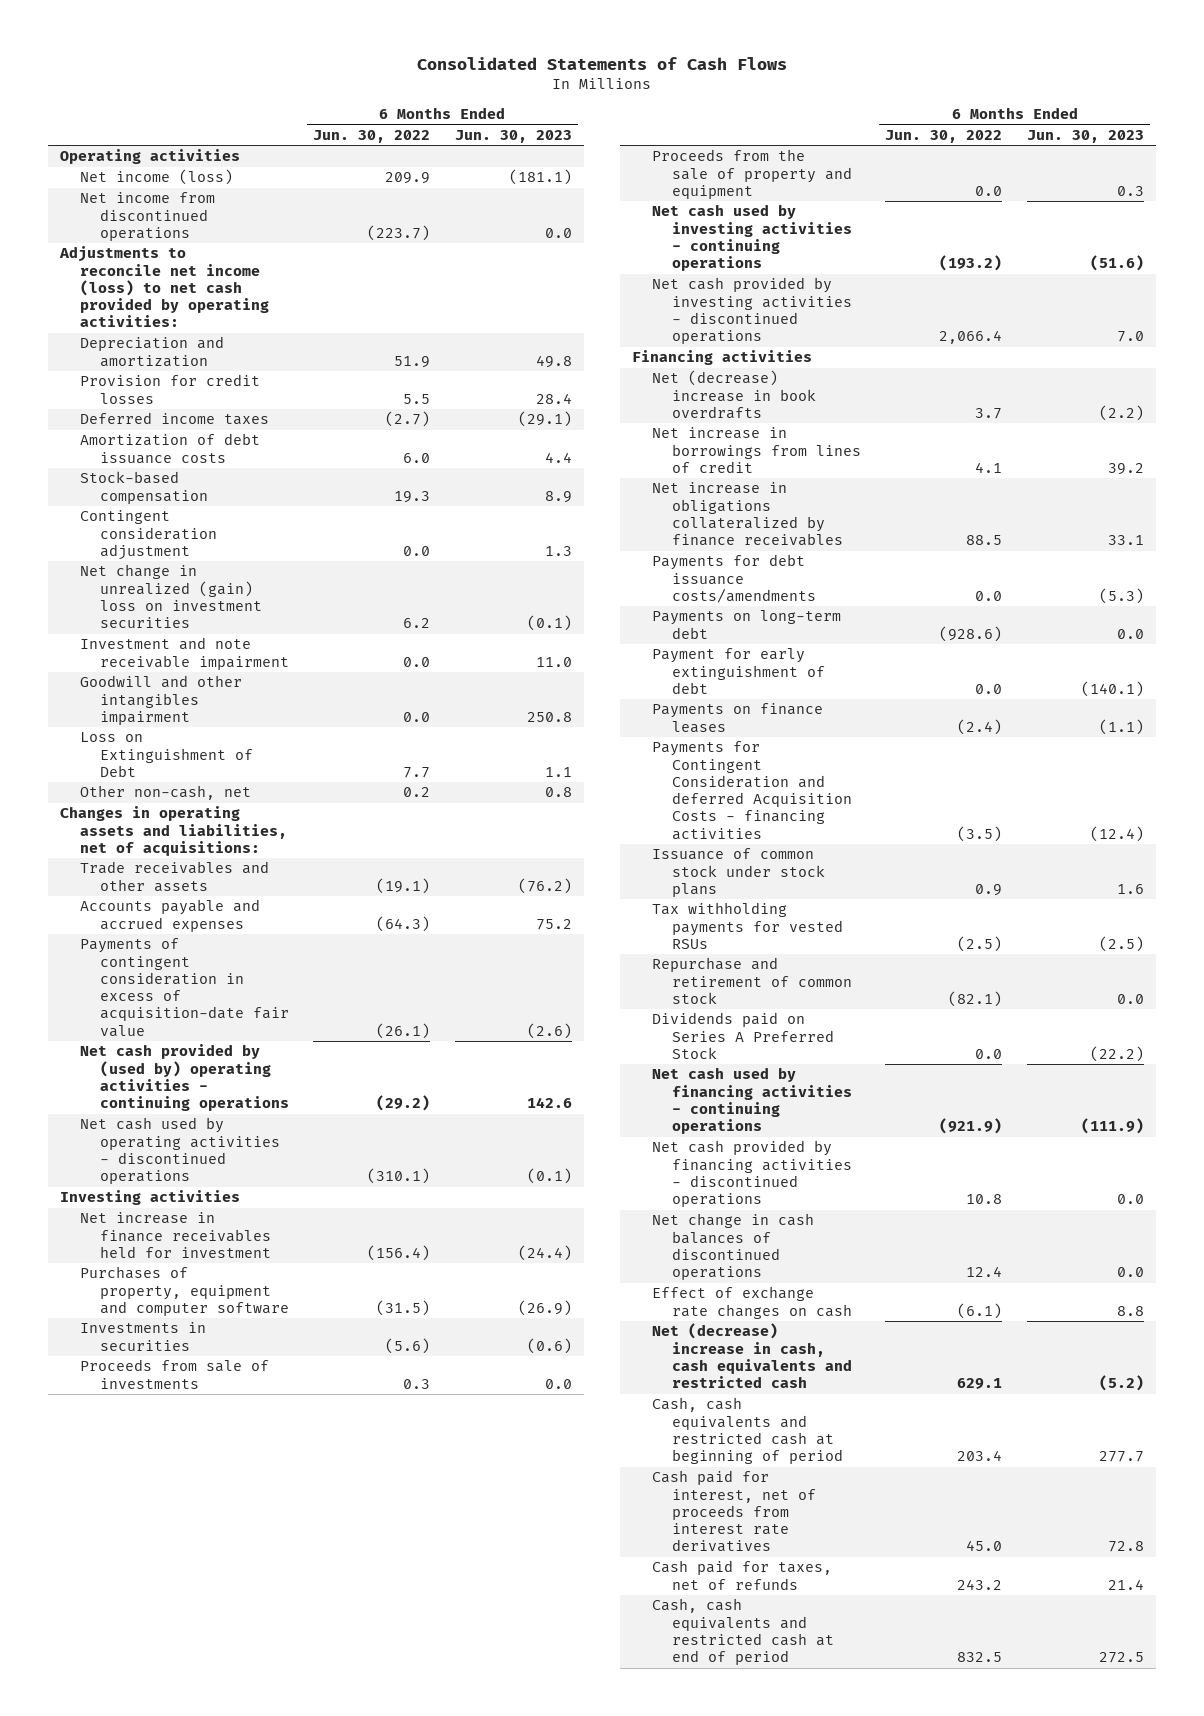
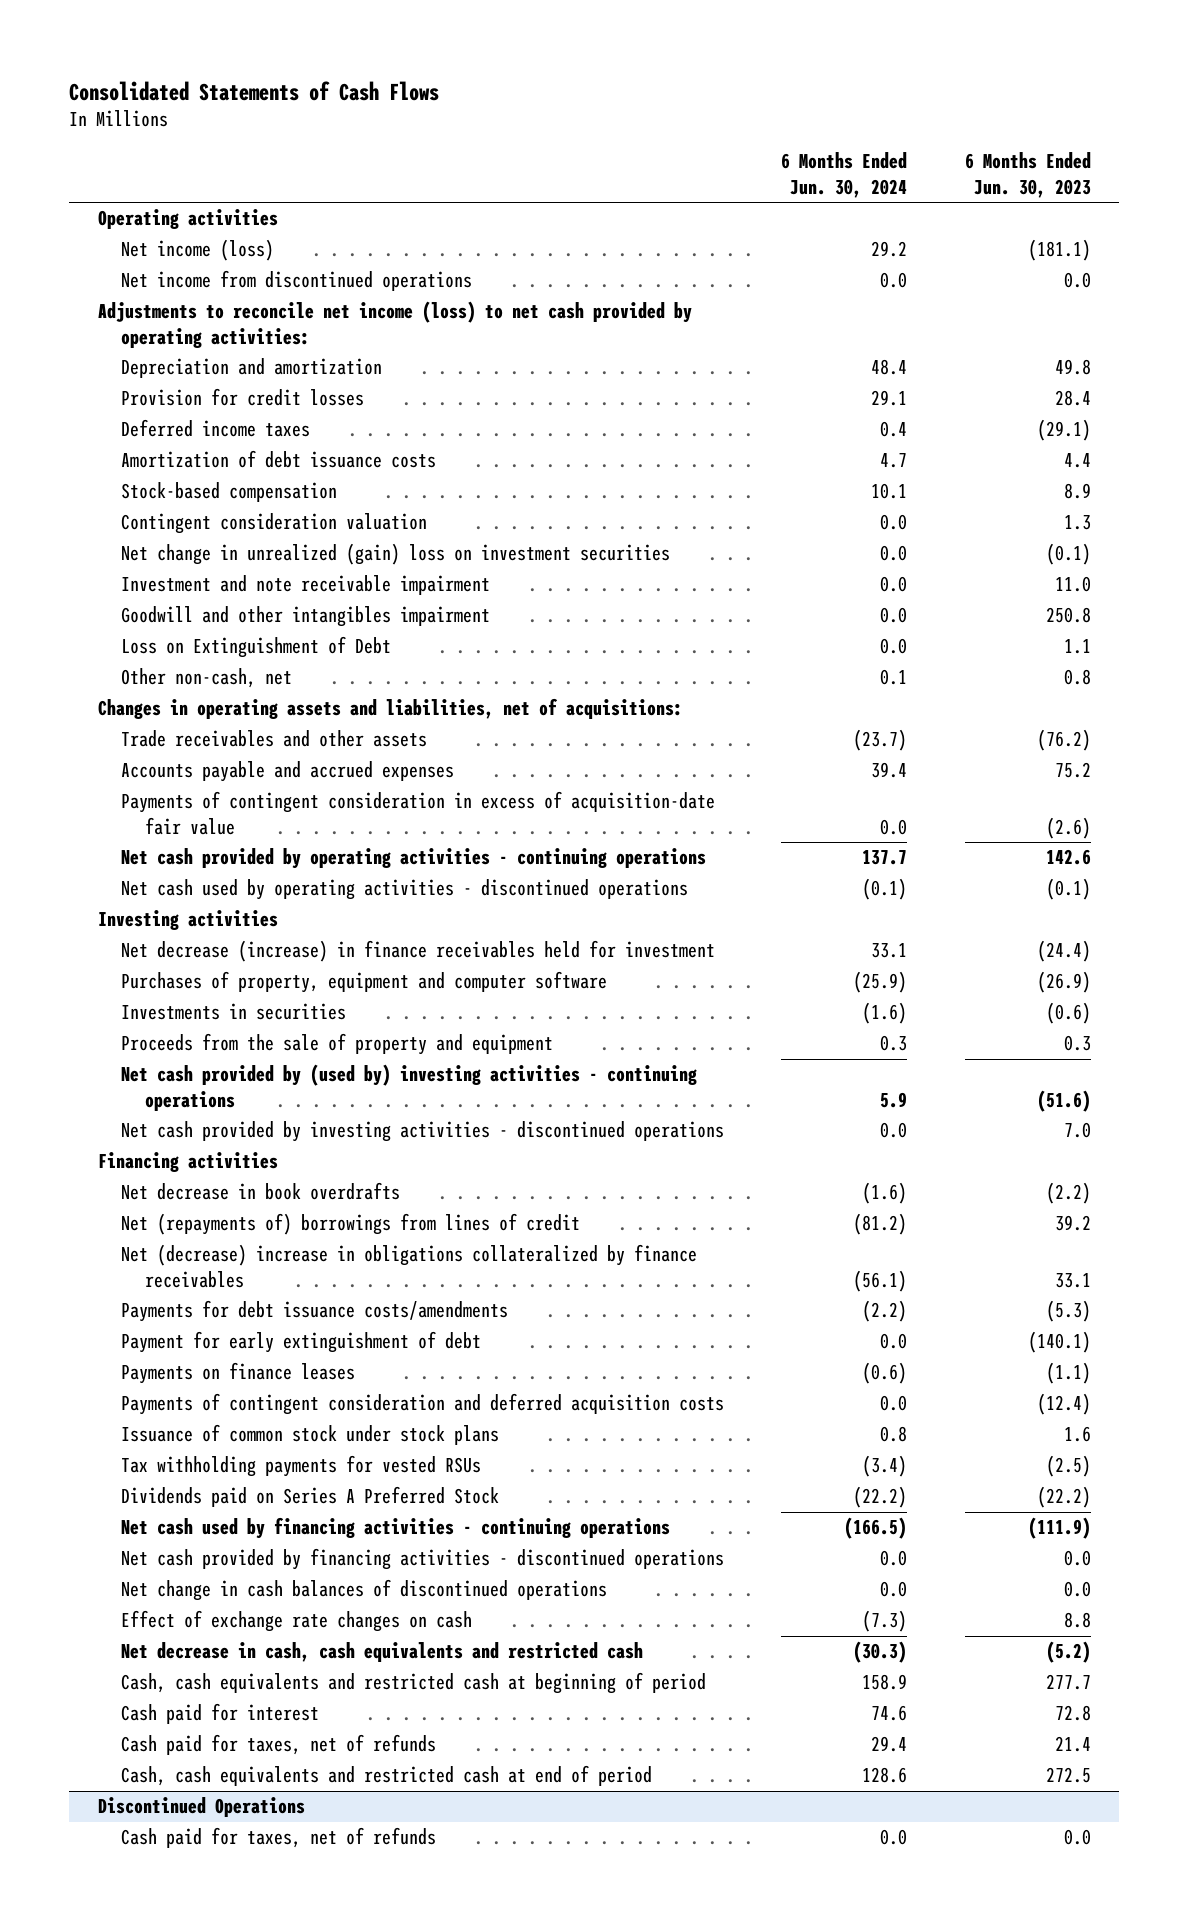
[313,129,431,143] Jun. 30, 2022 -> none
none -> [781,152,908,198] 6 Months Ended Jun. 30, 2024
[79,510,217,560] Contingent consideration adjustment -> [121,513,428,535] Contingent consideration valuation
[79,1044,289,1112] Net cash provided by (used by) operating activities - continuing operations -> [121,848,707,870] Net cash provided by operating activities - continuing operations
[79,1212,271,1258] Net increase in finance receivables held for investment -> [121,940,716,963] Net decrease (increase) in finance receivables held for investment
[79,1359,269,1389] Proceeds from sale of investments -> none
[652,204,853,272] Net cash used by investing activities - continuing operations -> [121,1064,698,1111] Net cash provided by (used by) investing activities - continuing operations
[652,370,817,419] Net (decrease) increase in book overdrafts -> [121,1182,401,1201] Net decrease in book overdrafts
[652,427,862,473] Net increase in borrowings from lines of credit -> [121,1213,581,1236] Net (repayments of) borrowings from lines of credit
[652,482,844,547] Net increase in obligations collateralized by finance receivables -> [121,1244,698,1288] Net (decrease) increase in obligations collateralized by finance receivables
[652,610,842,639] Payments on long-term debt -> none
[652,741,853,840] Payments for Contingent Consideration and deferred Acquisition Costs - financing activities -> [121,1393,725,1416] Payments of contingent consideration and deferred acquisition costs
[652,957,853,1004] Repurchase and retirement of common stock -> none
[652,1323,853,1389] Net (decrease) increase in cash, cash equivalents and restricted cash -> [121,1642,644,1663] Net decrease in cash, cash equivalents and restricted cash
[652,1470,817,1553] Cash paid for interest, net of proceeds from interest rate derivatives -> [121,1703,320,1725] Cash paid for interest
none -> [97,1797,305,1818] Discontinued Operations
none -> [121,1827,437,1849] Cash paid for taxes, net of refunds

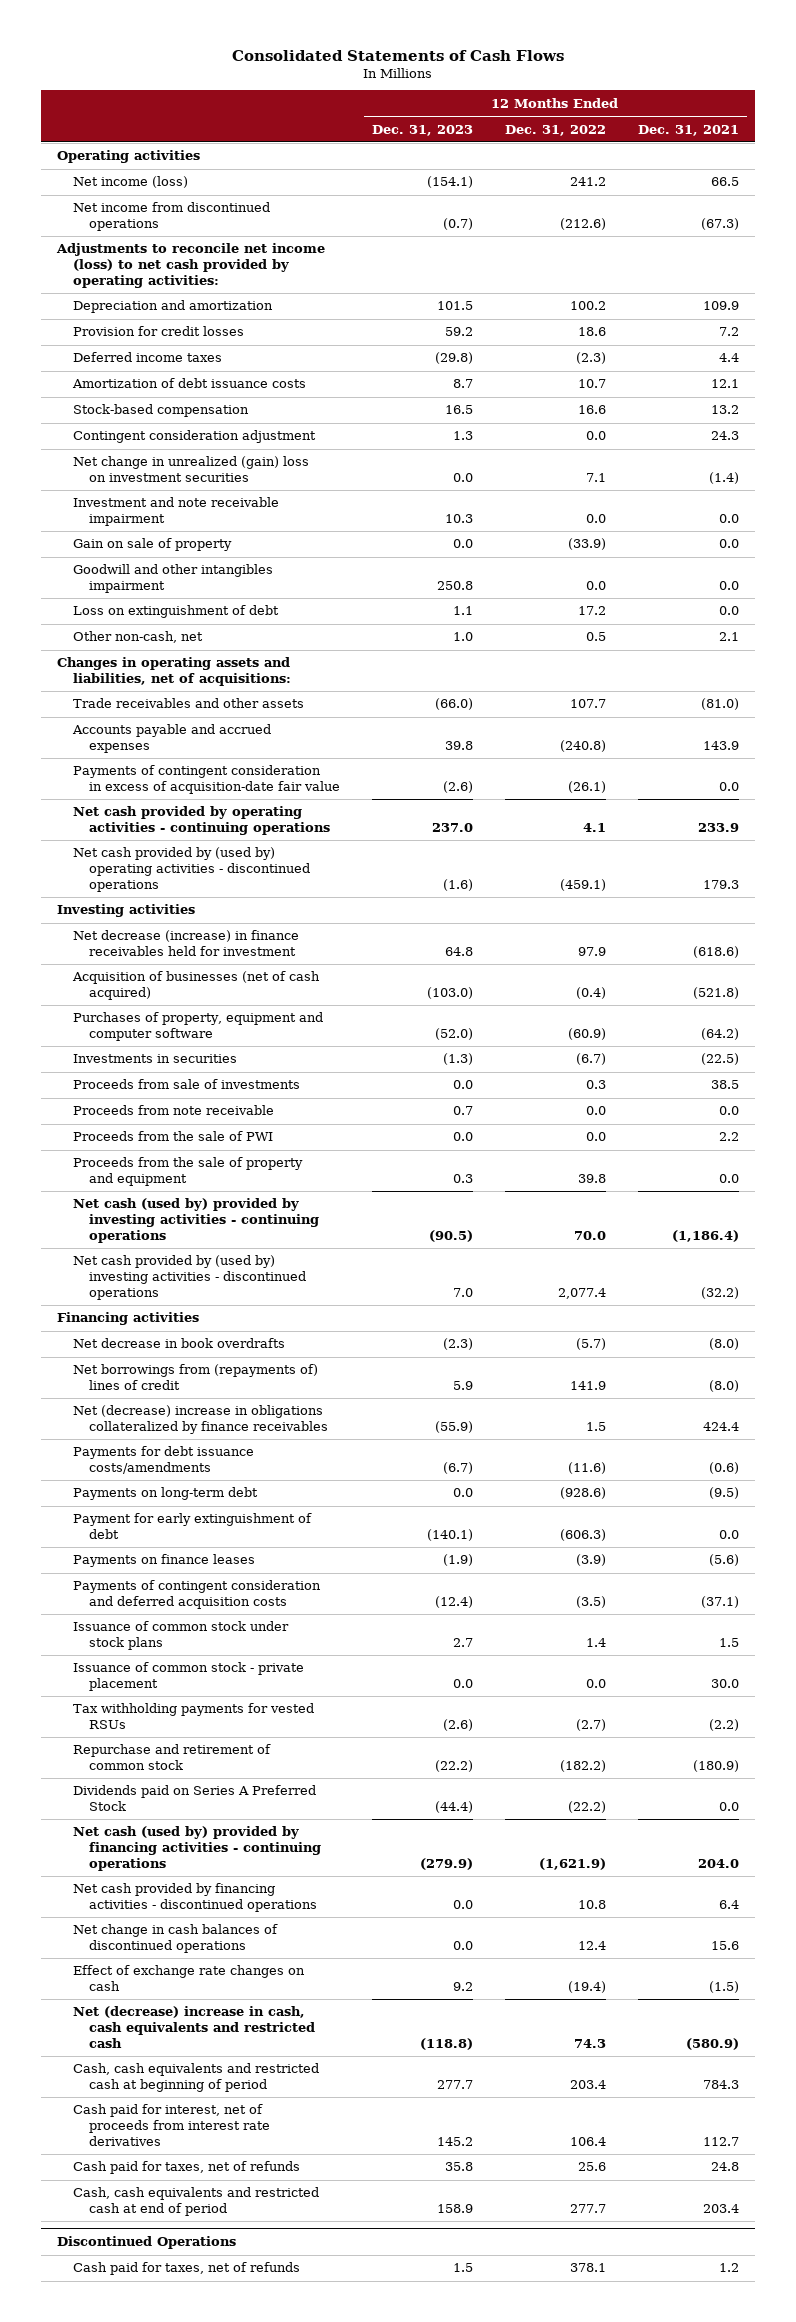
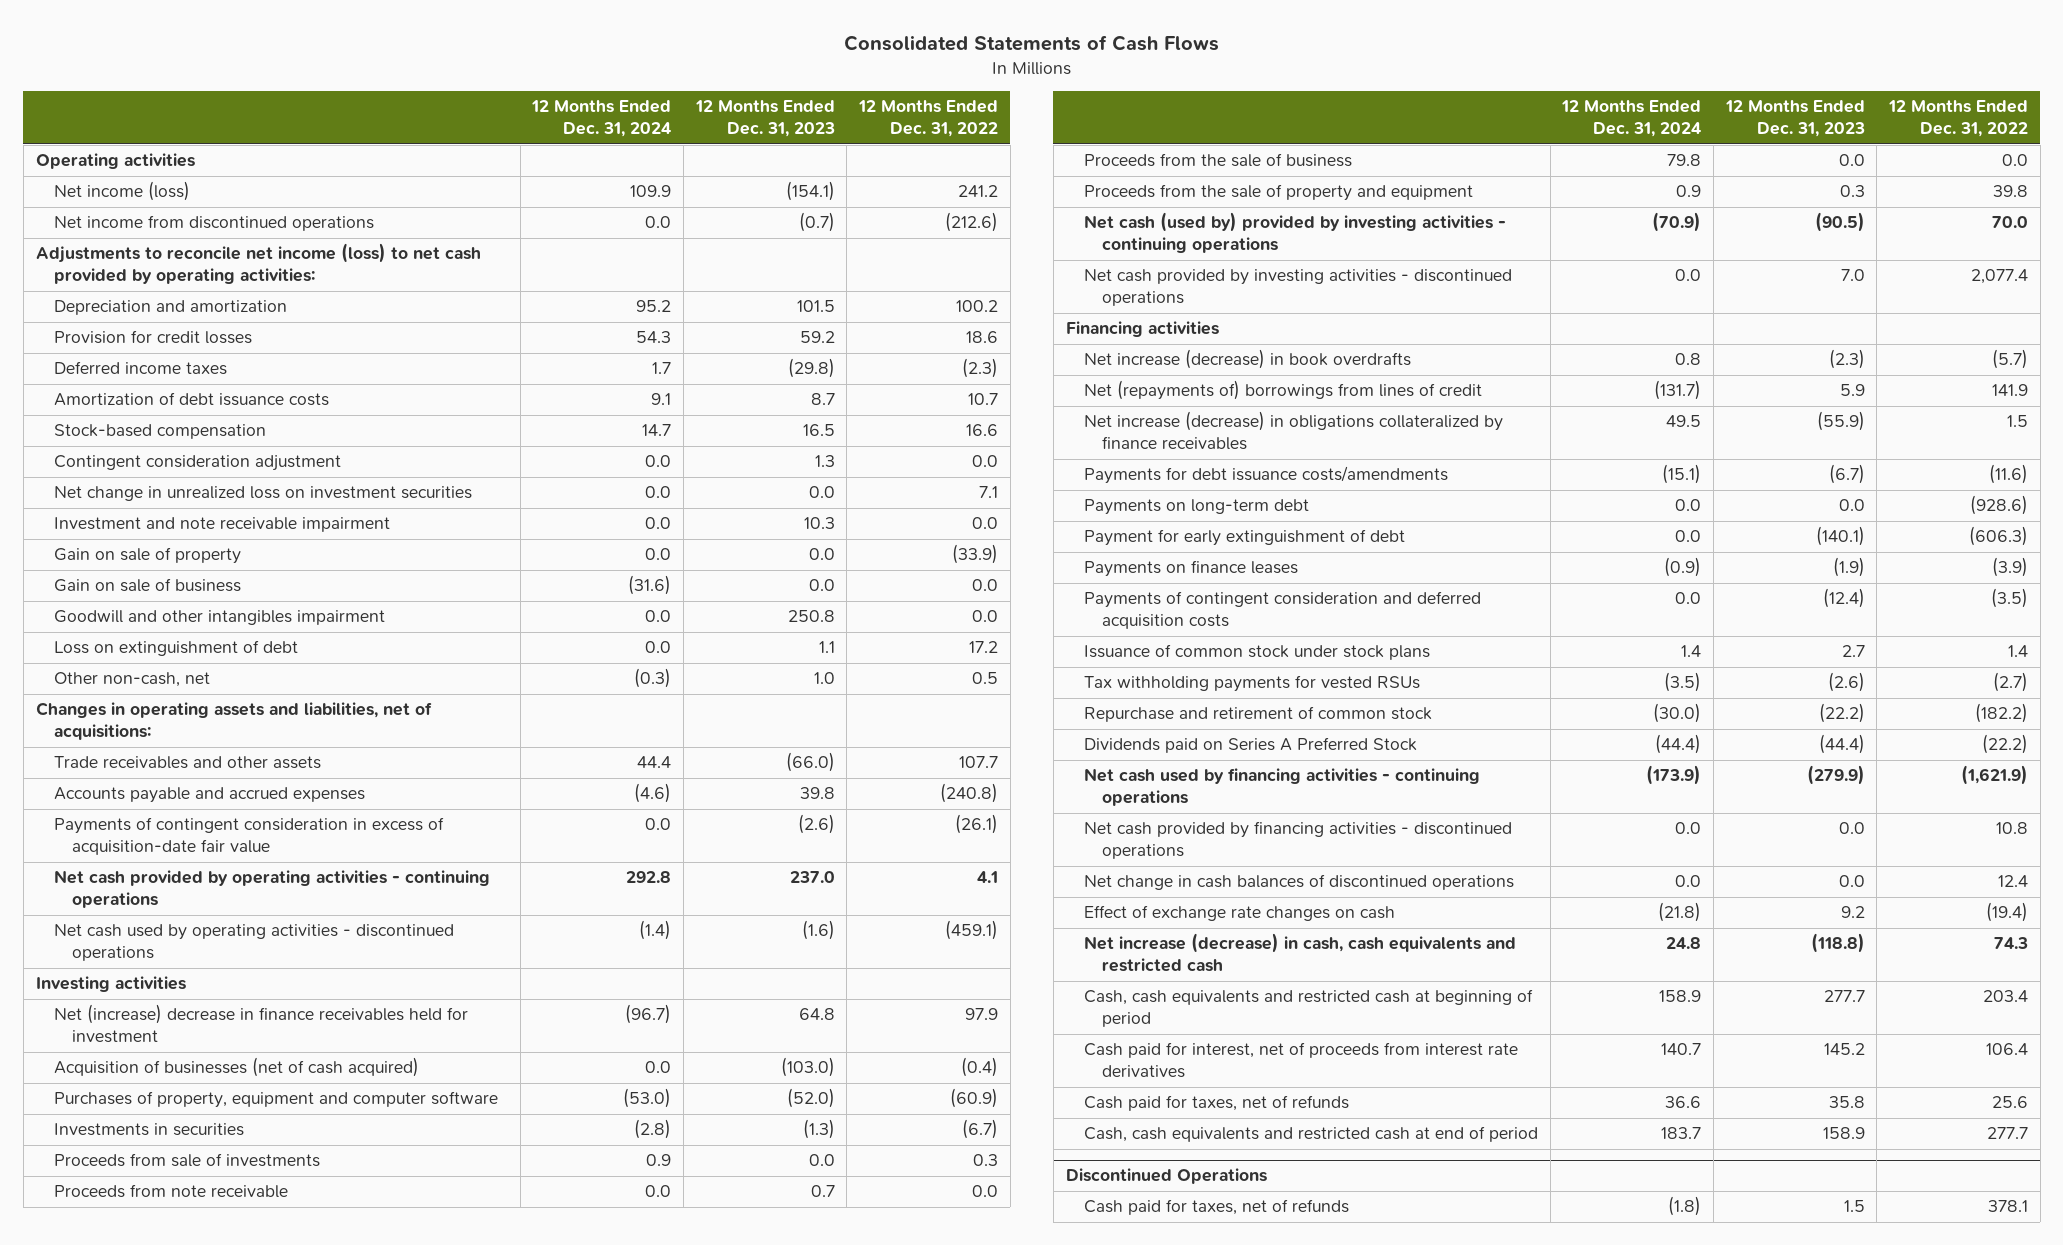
[637,124,739,136] Dec. 31, 2021 -> none
none -> [531,100,672,138] 12 Months Ended Dec. 31, 2024
[73,456,310,483] Net change in unrealized (gain) loss on investment securities -> [53,486,472,502] Net change in unrealized loss on investment securities
none -> [53,578,241,593] Gain on sale of business
[73,847,310,892] Net cash provided by (used by) operating activities - discontinued operations -> [53,924,454,962] Net cash used by operating activities - discontinued operations
[73,930,300,957] Net decrease (increase) in finance receivables held for investment -> [53,1004,468,1044] Net (increase) decrease in finance receivables held for investment
[73,1131,274,1142] Proceeds from the sale of PWI -> [1083,153,1352,168] Proceeds from the sale of business
[73,1255,306,1300] Net cash provided by (used by) investing activities - discontinued operations -> [1083,269,1512,307] Net cash provided by investing activities - discontinued operations
[73,1338,286,1349] Net decrease in book overdrafts -> [1083,349,1411,370] Net increase (decrease) in book overdrafts
[73,1364,319,1391] Net borrowings from (repayments of) lines of credit -> [1083,380,1482,401] Net (repayments of) borrowings from lines of credit
[73,1405,328,1435] Net (decrease) increase in obligations collateralized by finance receivables -> [1083,411,1503,451] Net increase (decrease) in obligations collateralized by finance receivables
[73,1662,305,1692] Issuance of common stock - private placement -> none
[73,1826,321,1871] Net cash (used by) provided by financing activities - continuing operations -> [1083,768,1480,807] Net cash used by financing activities - continuing operations
[73,2006,315,2048] Net (decrease) increase in cash, cash equivalents and restricted cash -> [1083,933,1516,973] Net increase (decrease) in cash, cash equivalents and restricted cash

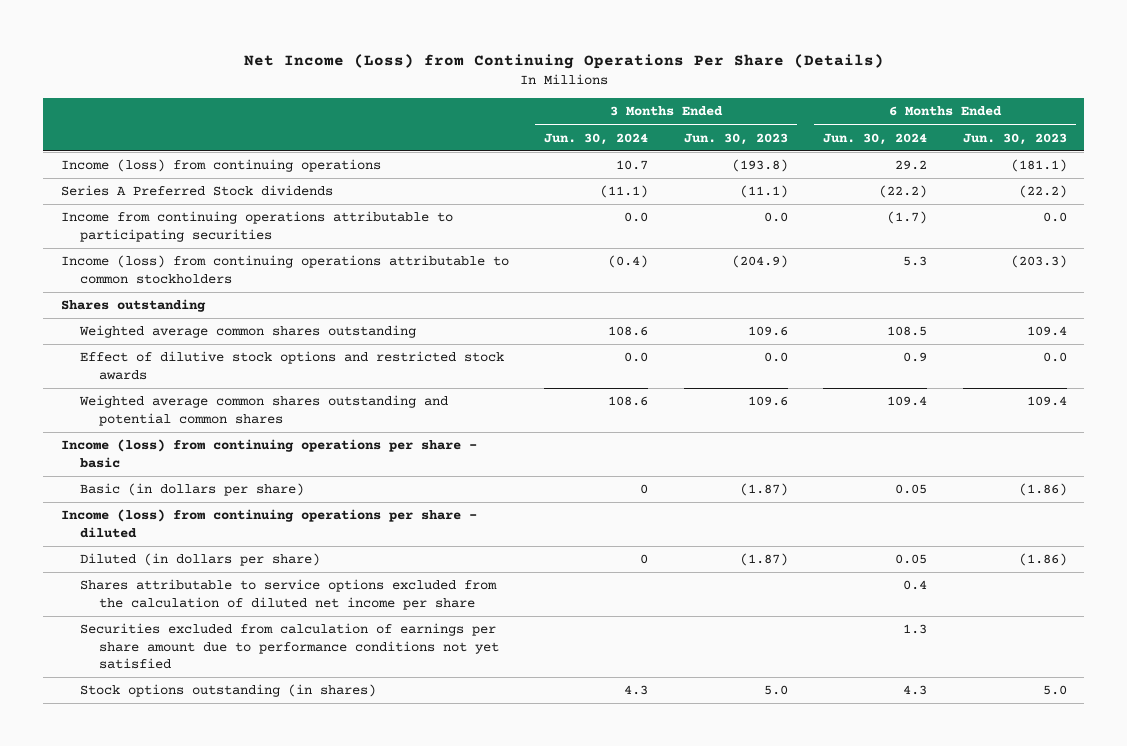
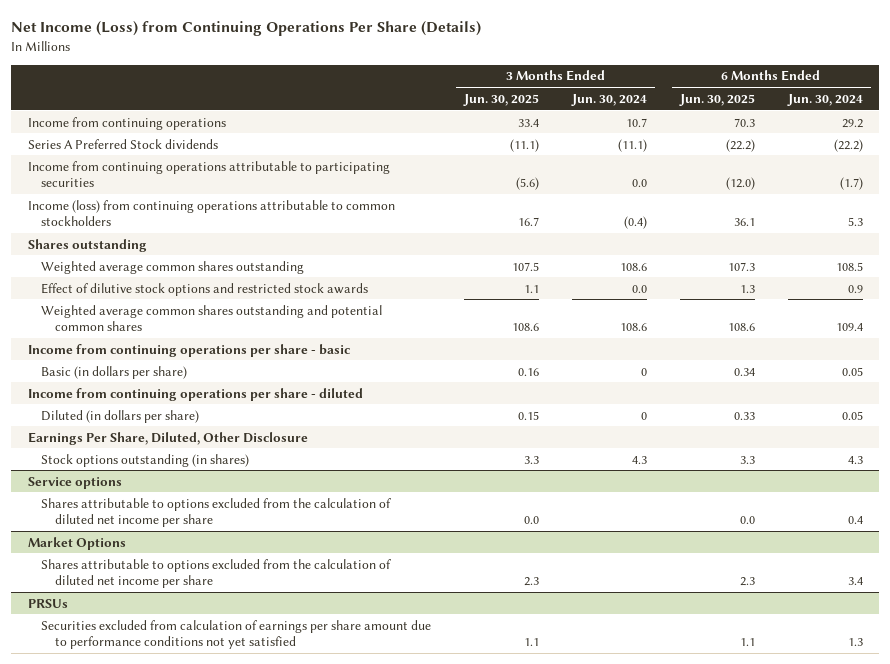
[683,132,788,145] Jun. 30, 2023 -> none
[962,132,1067,145] Jun. 30, 2023 -> none
none -> [463,93,540,106] Jun. 30, 2025
none -> [678,93,755,106] Jun. 30, 2025
[60,159,381,173] Income (loss) from continuing operations -> [27,116,226,130] Income from continuing operations
[60,439,477,468] Income (loss) from continuing operations per share - basic -> [27,343,350,357] Income from continuing operations per share - basic
[60,509,477,538] Income (loss) from continuing operations per share - diluted -> [27,387,363,401] Income from continuing operations per share - diluted
[79,579,497,610] Shares attributable to service options excluded from the calculation of diluted net income per share -> none
[79,623,500,670] Securities excluded from calculation of earnings per share amount due to performance conditions not yet satisfied -> none
none -> [27,431,308,445] Earnings Per Share, Diluted, Other Disclosure
none -> [27,476,122,489] Service options
none -> [41,497,392,527] Shares attributable to options excluded from the calculation of diluted net income per share
none -> [27,536,126,550] Market Options
none -> [41,558,392,588] Shares attributable to options excluded from the calculation of diluted net income per share
none -> [27,598,68,608] PRSUs
none -> [41,619,432,649] Securities excluded from calculation of earnings per share amount due to performance conditions not yet satisfied

